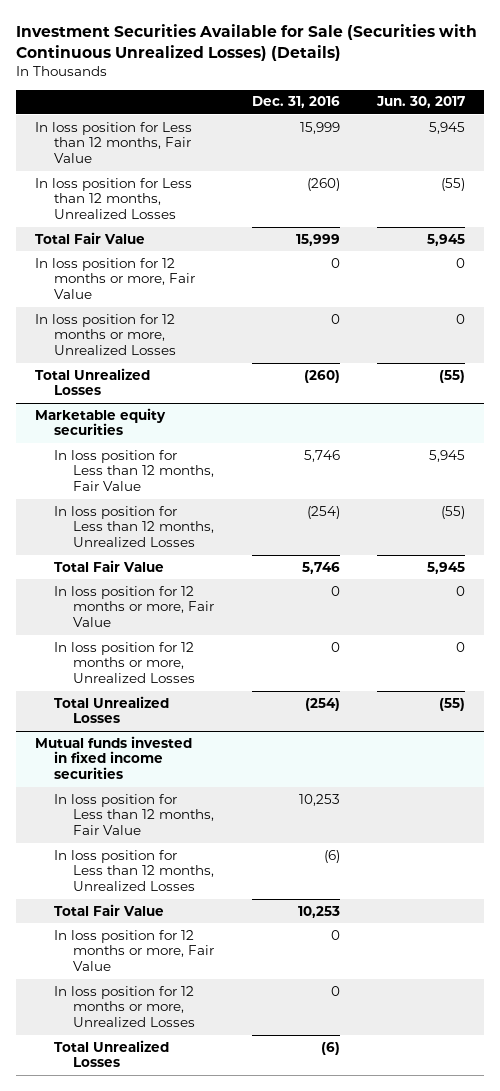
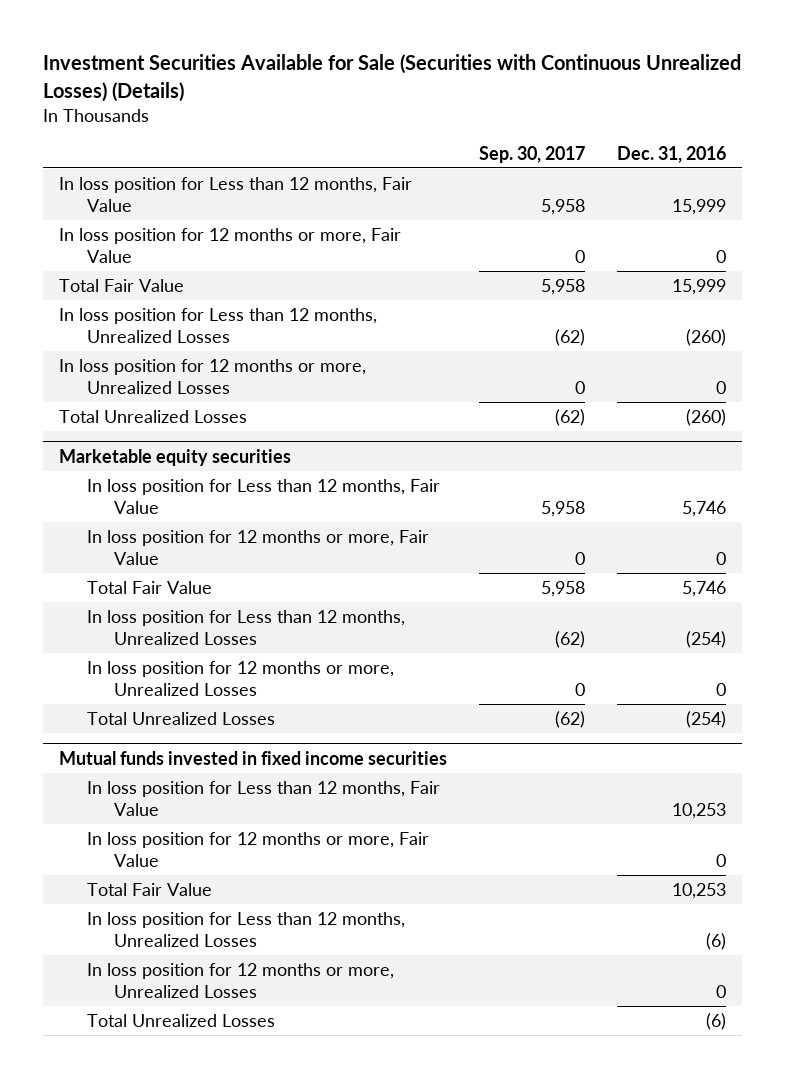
[375,96,465,109] Jun. 30, 2017 -> none
none -> [478,145,585,163] Sep. 30, 2017
[34,231,145,244] Total Fair Value -> [59,278,185,292] Total Fair Value
[34,177,192,220] In loss position for Less than 12 months, Unrealized Losses -> [59,307,378,343] In loss position for Less than 12 months, Unrealized Losses
[54,559,165,572] Total Fair Value -> [86,580,212,594] Total Fair Value
[54,505,215,548] In loss position for Less than 12 months, Unrealized Losses -> [86,609,405,645] In loss position for Less than 12 months, Unrealized Losses
[54,903,165,916] Total Fair Value -> [86,882,212,896] Total Fair Value
[54,849,215,892] In loss position for Less than 12 months, Unrealized Losses -> [86,911,405,947] In loss position for Less than 12 months, Unrealized Losses

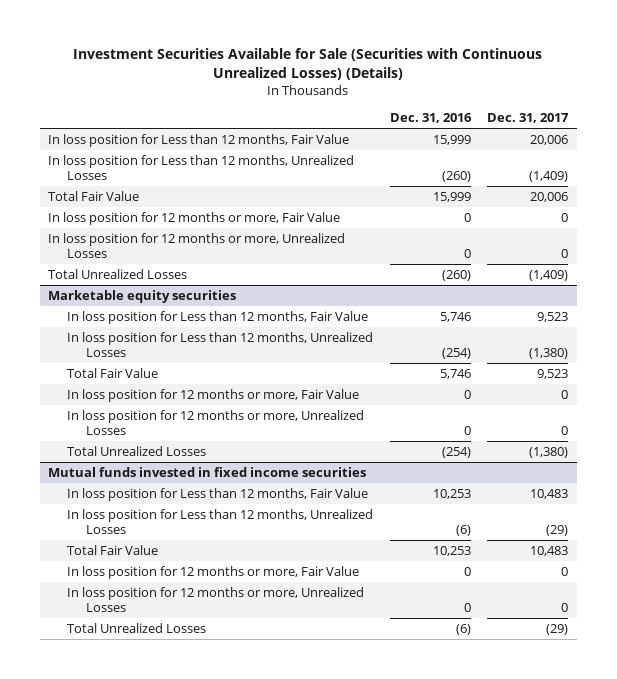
[478,145,585,163] Sep. 30, 2017 -> none
none -> [487,113,570,124] Dec. 31, 2017
[59,278,185,292] Total Fair Value -> [48,190,140,201] Total Fair Value
[59,227,402,263] In loss position for 12 months or more, Fair Value -> [48,211,341,225] In loss position for 12 months or more, Fair Value
[86,580,212,594] Total Fair Value -> [67,367,159,378] Total Fair Value
[86,529,429,565] In loss position for 12 months or more, Fair Value -> [67,388,360,402] In loss position for 12 months or more, Fair Value
[86,882,212,896] Total Fair Value -> [67,544,159,555] Total Fair Value
[86,831,429,867] In loss position for 12 months or more, Fair Value -> [67,565,360,579] In loss position for 12 months or more, Fair Value

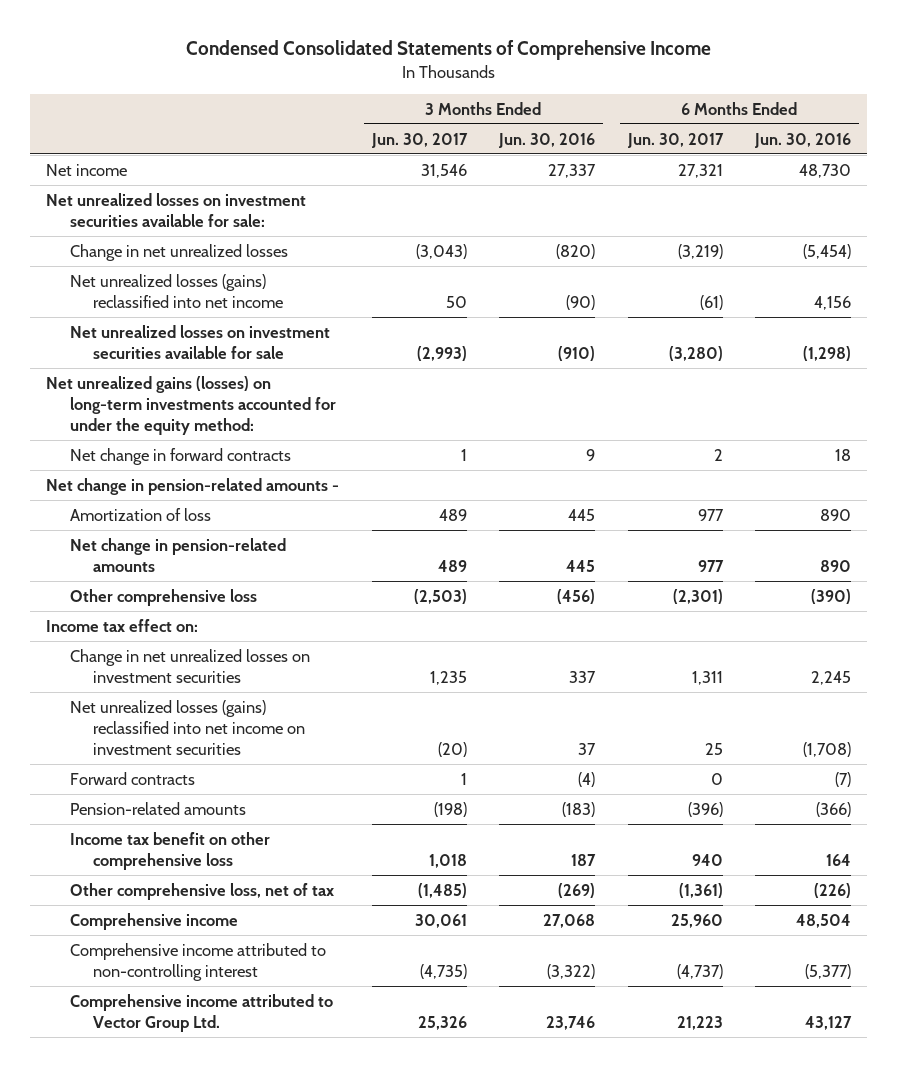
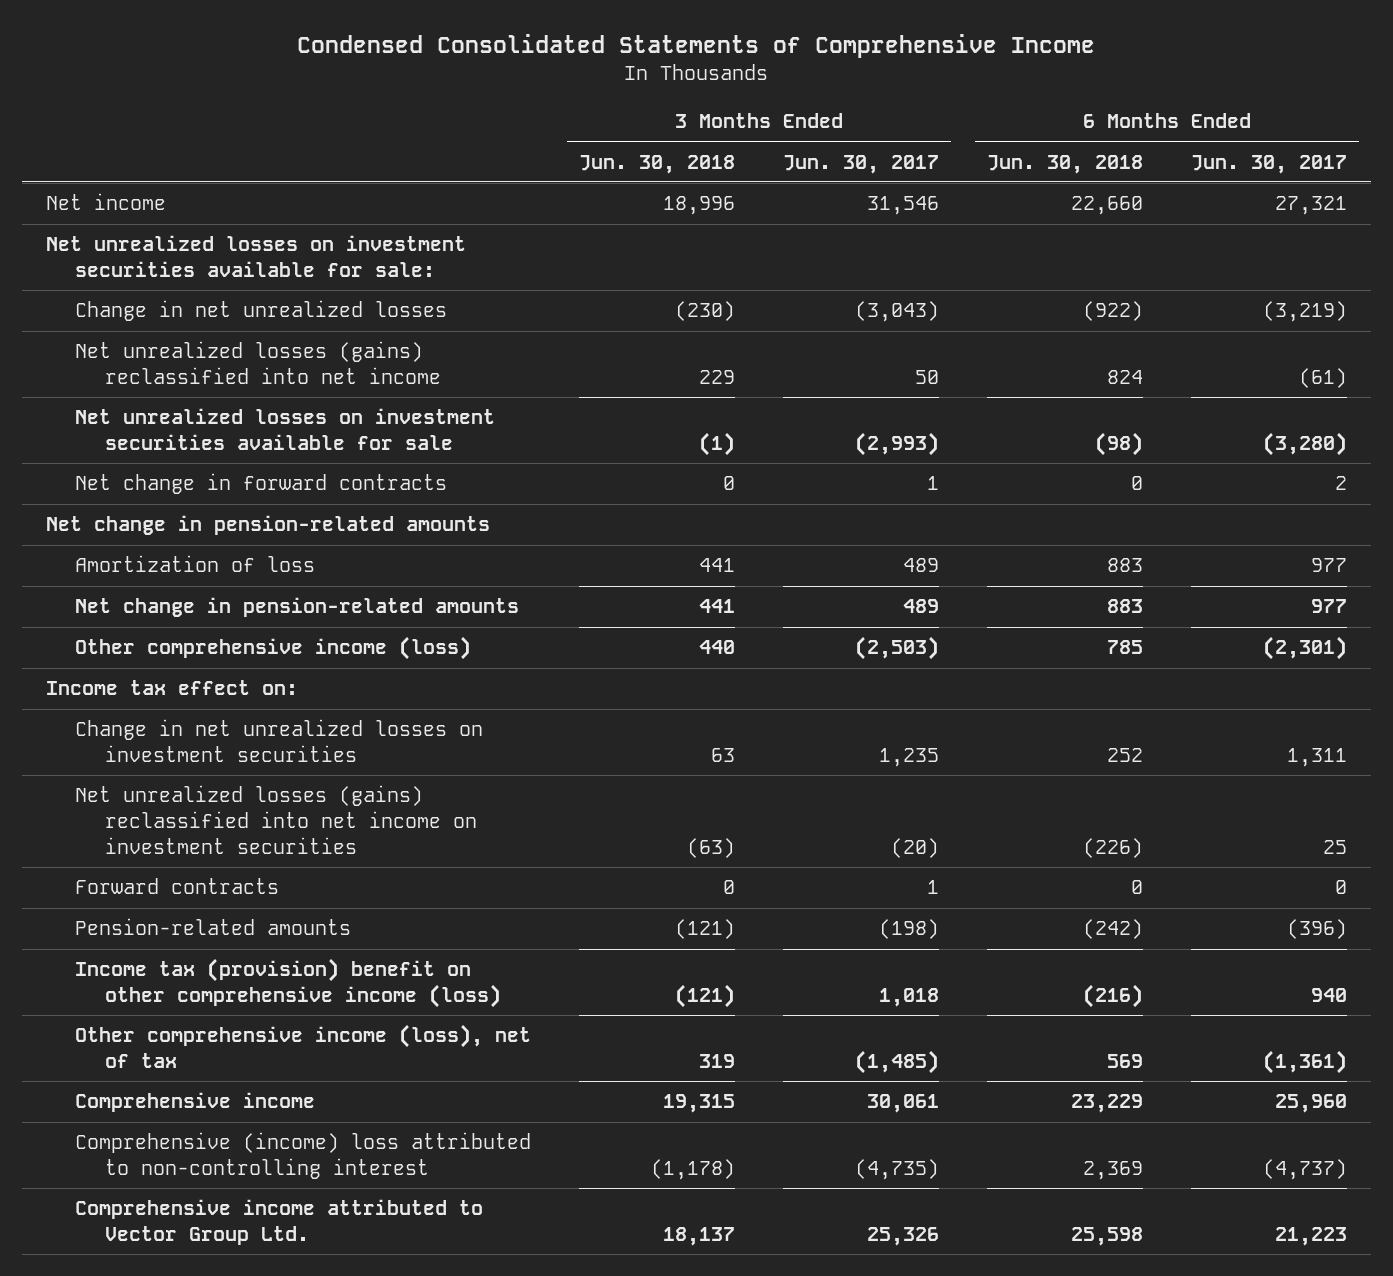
[498,132,596,148] Jun. 30, 2016 -> none
[754,132,852,148] Jun. 30, 2016 -> none
none -> [579,154,736,174] Jun. 30, 2018
none -> [987,154,1144,174] Jun. 30, 2018
[46,375,336,436] Net unrealized gains (losses) on long-term investments accounted for under the equity method: -> none
[46,477,340,495] Net change in pension-related amounts - -> [45,515,490,536] Net change in pension-related amounts
[69,588,257,606] Other comprehensive loss -> [75,636,472,661] Other comprehensive income (loss)
[69,831,270,870] Income tax benefit on other comprehensive loss -> [75,958,501,1009] Income tax (provision) benefit on other comprehensive income (loss)
[69,882,334,900] Other comprehensive loss, net of tax -> [75,1024,532,1069] Other comprehensive income (loss), net of tax
[69,942,326,981] Comprehensive income attributed to non-controlling interest -> [75,1132,532,1180] Comprehensive (income) loss attributed to non-controlling interest

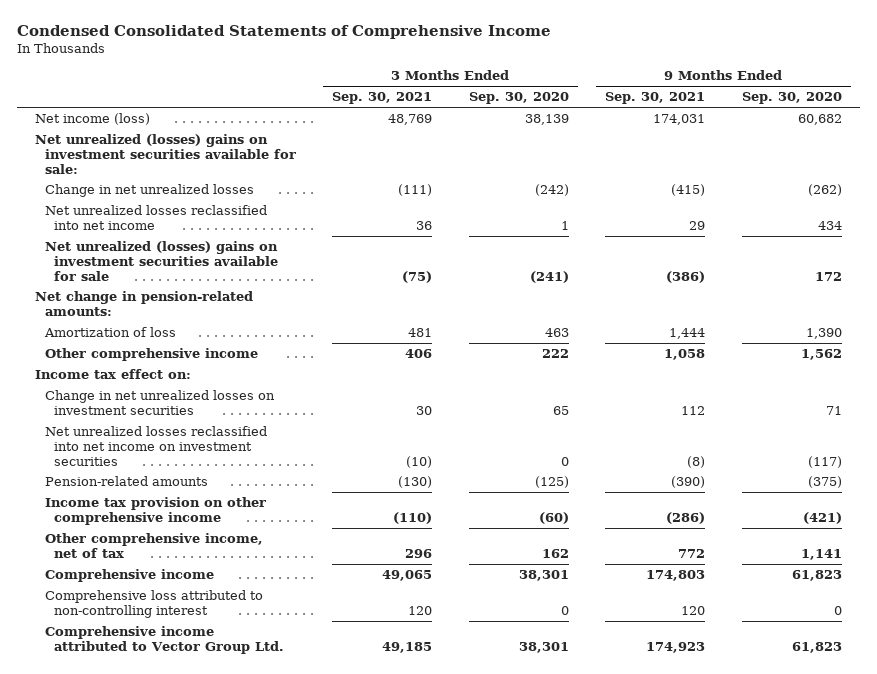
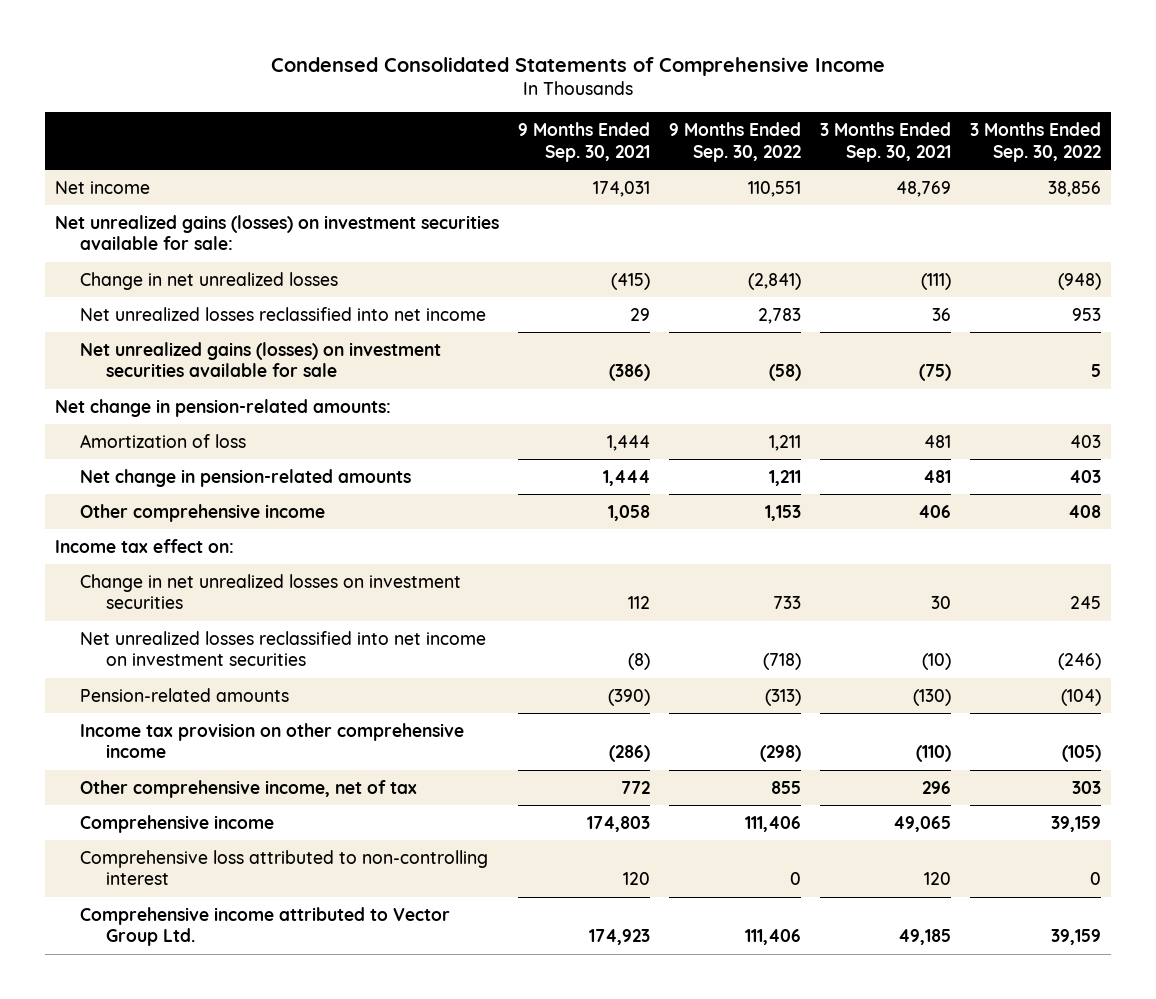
[468,92,569,105] Sep. 30, 2020 -> none
[741,92,842,105] Sep. 30, 2020 -> none
none -> [669,122,802,162] 9 Months Ended Sep. 30, 2022
none -> [970,122,1102,162] 3 Months Ended Sep. 30, 2022
[34,113,150,126] Net income (loss) -> [54,180,150,194] Net income
[34,134,296,174] Net unrealized (losses) gains on investment securities available for sale: -> [54,214,499,251] Net unrealized gains (losses) on investment securities available for sale:
[44,241,279,281] Net unrealized (losses) gains on investment securities available for sale -> [80,341,442,378] Net unrealized gains (losses) on investment securities available for sale
none -> [80,468,412,487] Net change in pension-related amounts

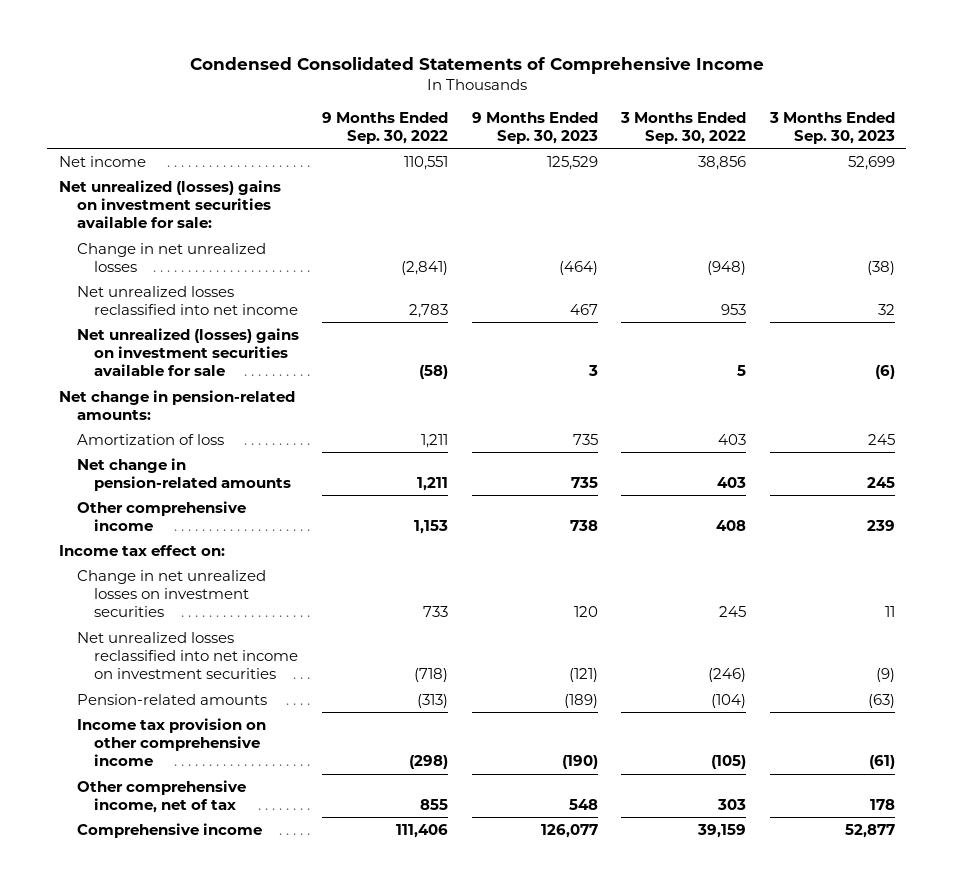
[517,122,650,162] 9 Months Ended Sep. 30, 2021 -> none
[820,122,952,162] 3 Months Ended Sep. 30, 2021 -> none
none -> [471,111,598,145] 9 Months Ended Sep. 30, 2023
none -> [768,111,895,145] 3 Months Ended Sep. 30, 2023
[54,214,499,251] Net unrealized gains (losses) on investment securities available for sale: -> [58,179,281,229] Net unrealized (losses) gains on investment securities available for sale:
[80,341,442,378] Net unrealized gains (losses) on investment securities available for sale -> [76,327,299,377] Net unrealized (losses) gains on investment securities available for sale
[80,849,489,886] Comprehensive loss attributed to non-controlling interest -> none
[80,906,451,947] Comprehensive income attributed to Vector Group Ltd. -> none

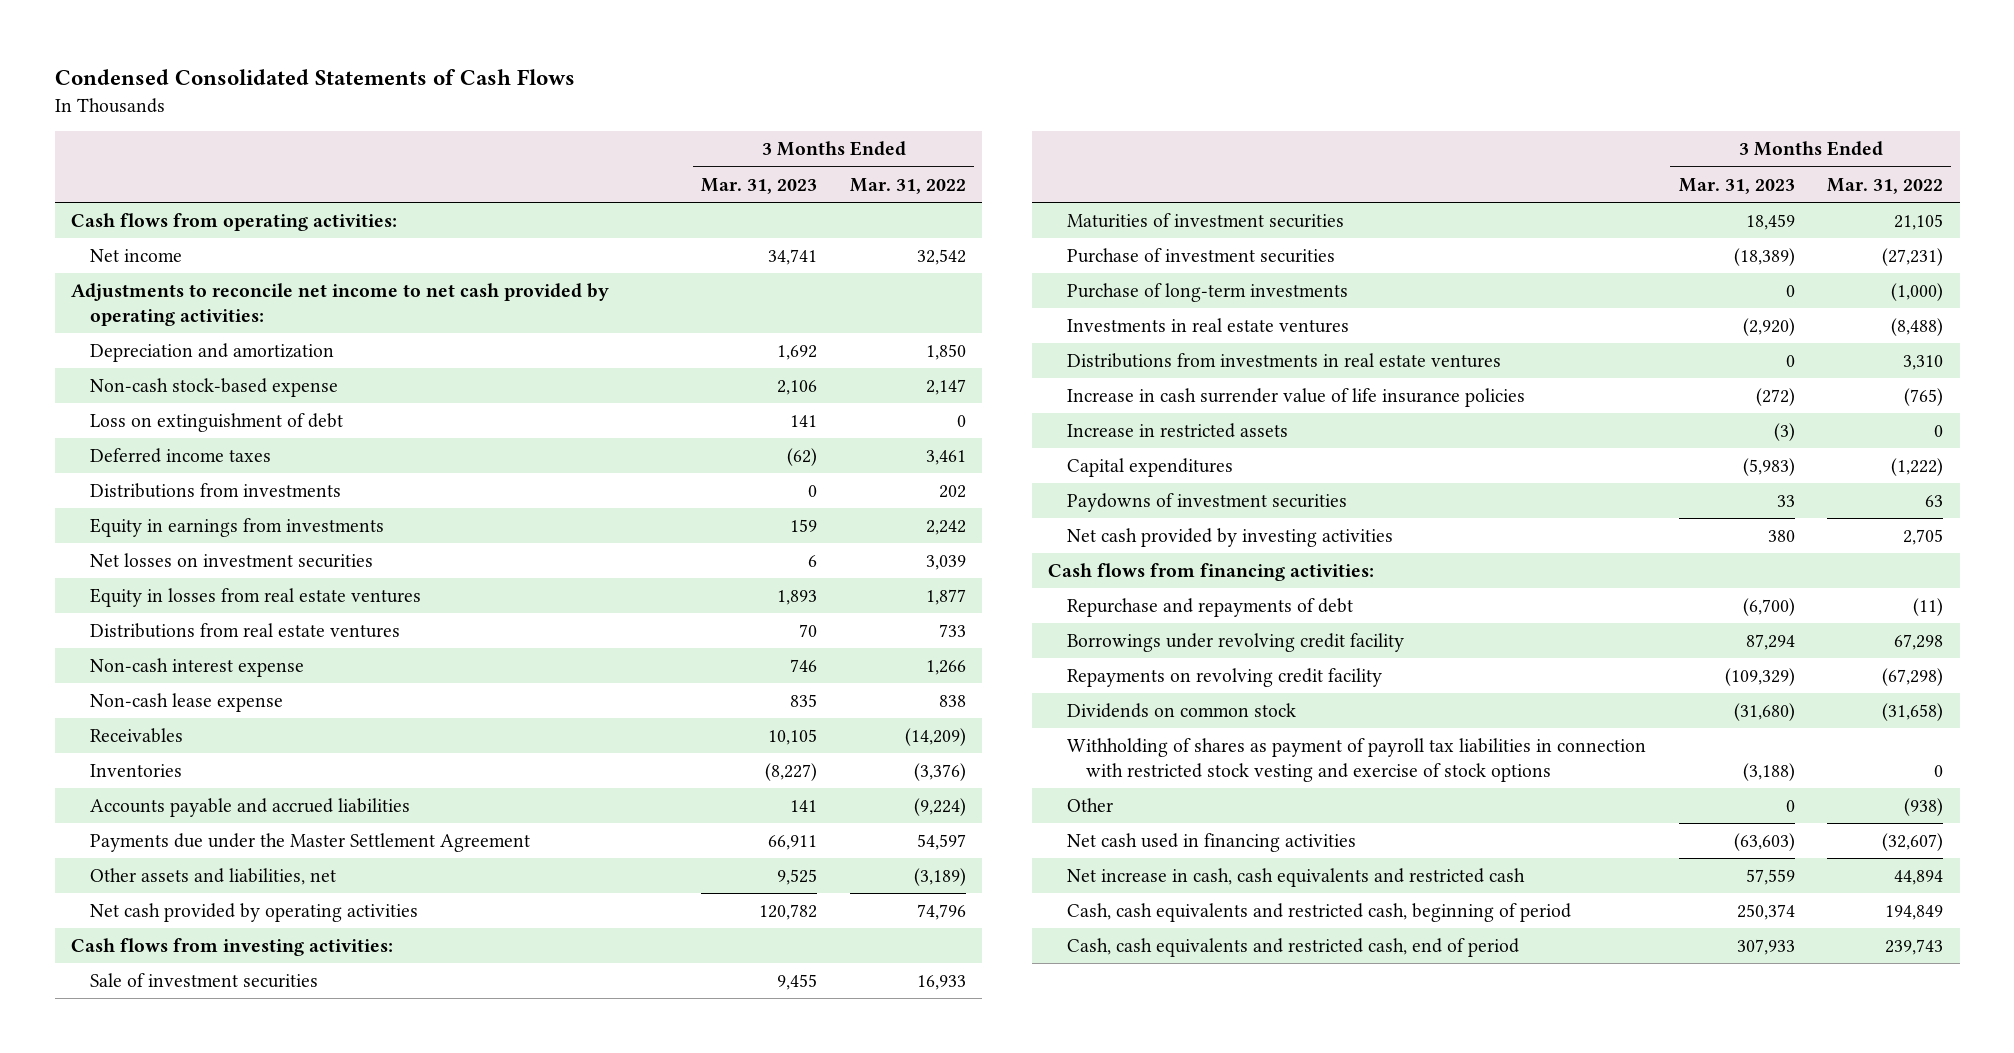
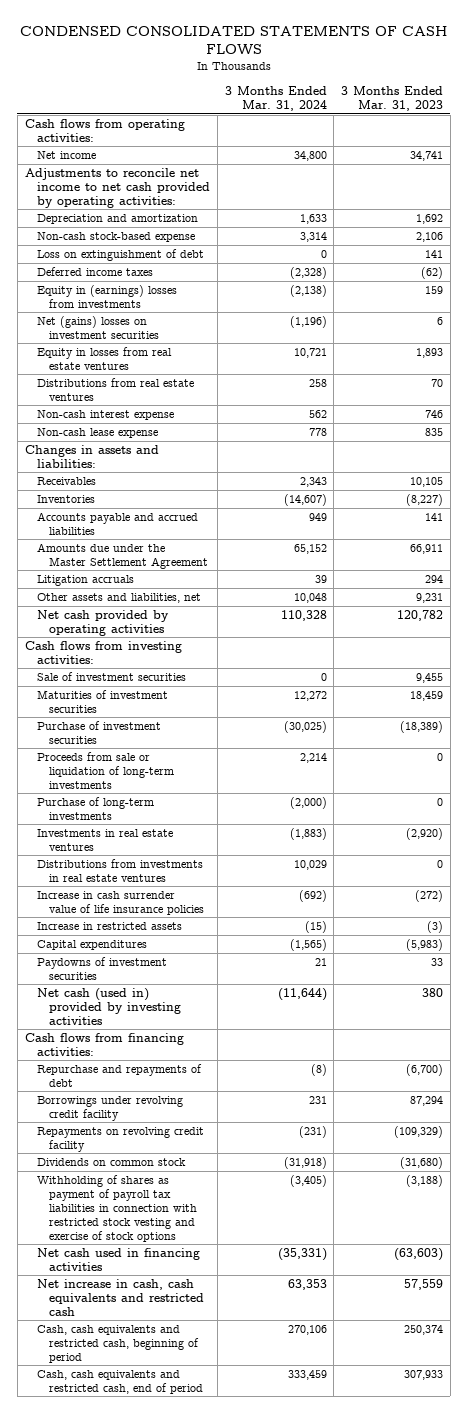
[54,69,575,86] Condensed Consolidated Statements of Cash Flows -> [19,25,447,55] CONDENSED CONSOLIDATED STATEMENTS OF CASH FLOWS
[850,177,967,194] Mar. 31, 2022 -> none
none -> [224,86,327,112] 3 Months Ended Mar. 31, 2024
[89,483,341,499] Distributions from investments -> none
[89,518,384,538] Equity in earnings from investments -> [36,284,177,308] Equity in (earnings) losses from investments
[89,553,373,569] Net losses on investment securities -> [36,315,160,339] Net (gains) losses on investment securities
none -> [24,444,159,468] Changes in assets and liabilities:
[89,833,530,853] Payments due under the Master Settlement Agreement -> [36,542,209,569] Amounts due under the Master Settlement Agreement
none -> [36,574,134,586] Litigation accruals
[777,869,818,886] 9,525 -> [416,592,444,603] 9,231
none -> [36,751,175,789] Proceeds from sale or liquidation of long-term investments
[1066,528,1393,548] Net cash provided by investing activities -> [36,987,182,1025] Net cash (used in) provided by investing activities
[1066,798,1113,813] Other -> none

